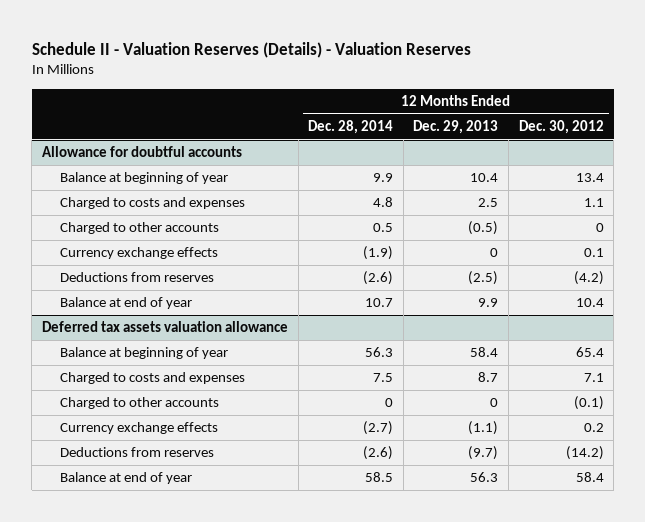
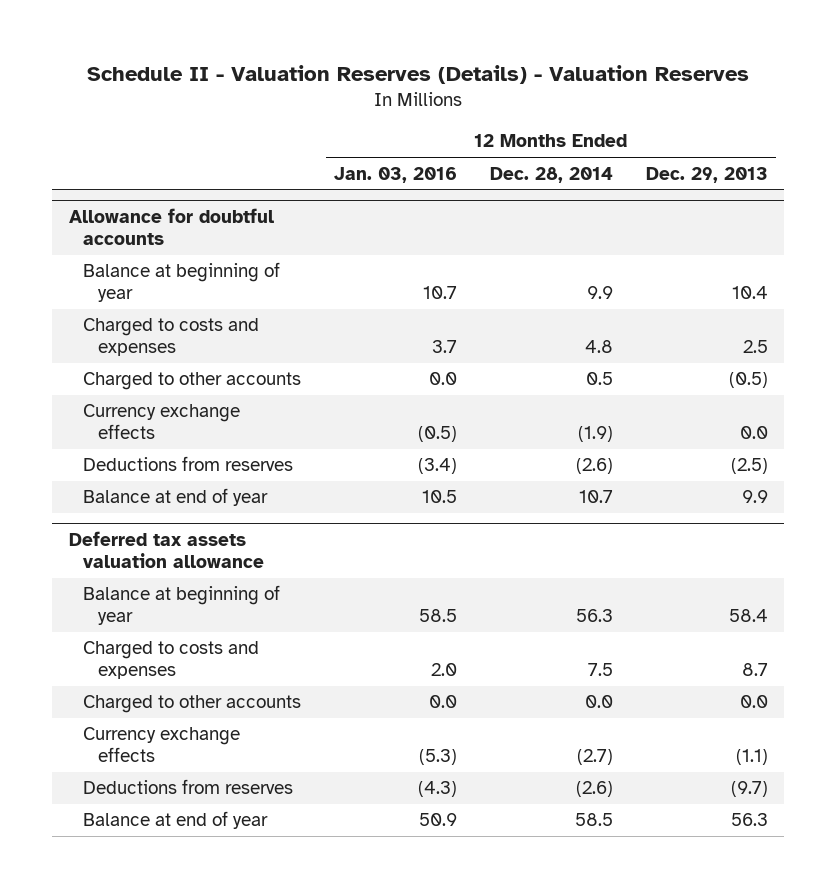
[518,120,604,135] Dec. 30, 2012 -> none
none -> [333,166,457,183] Jan. 03, 2016
[490,248,499,258] 0 -> [739,426,768,440] 0.0
[385,398,394,408] 0 -> [584,695,613,709] 0.0
[490,398,499,408] 0 -> [739,695,768,709] 0.0

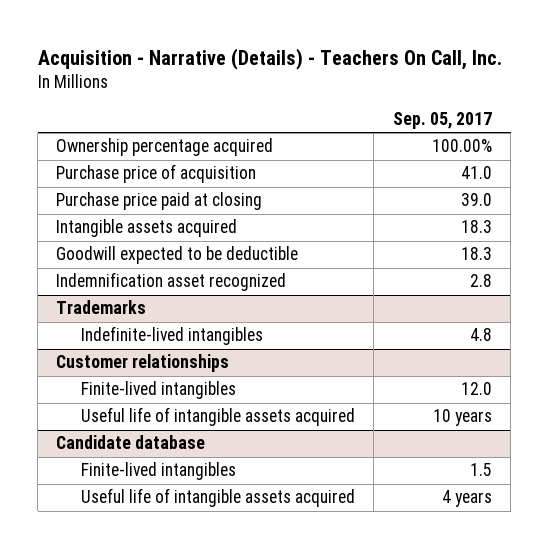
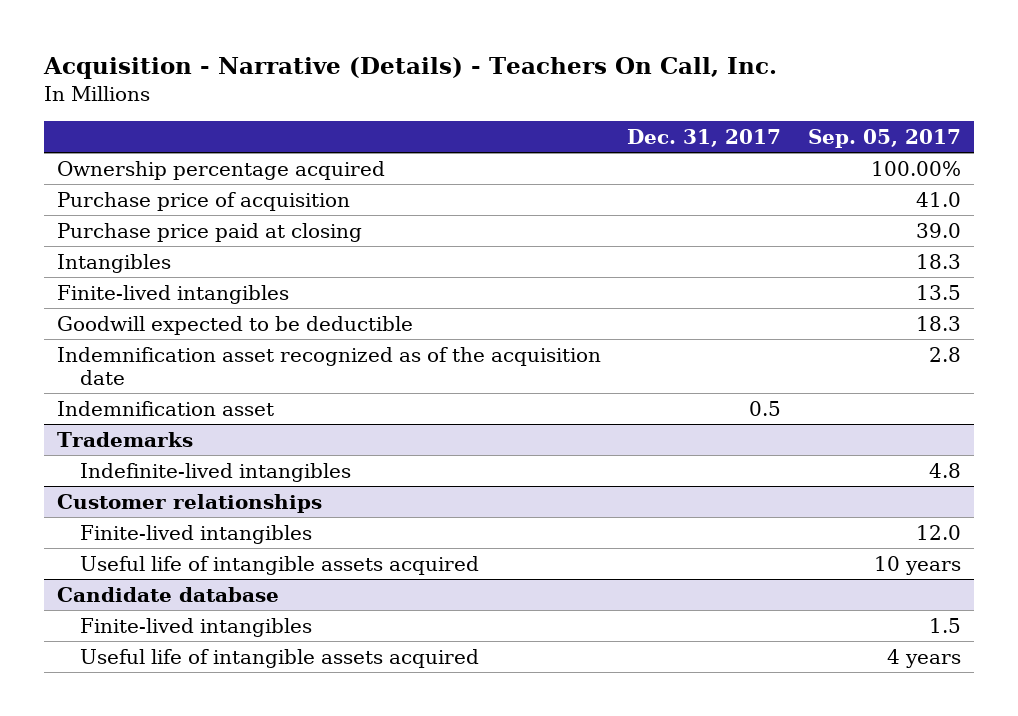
none -> [627,128,782,147] Dec. 31, 2017
[56,219,238,238] Intangible assets acquired -> [57,253,172,273] Intangibles
none -> [57,284,290,304] Finite-lived intangibles
[56,272,287,292] Indemnification asset recognized -> [57,346,602,385] Indemnification asset recognized as of the acquisition date
none -> [57,400,275,416] Indemnification asset

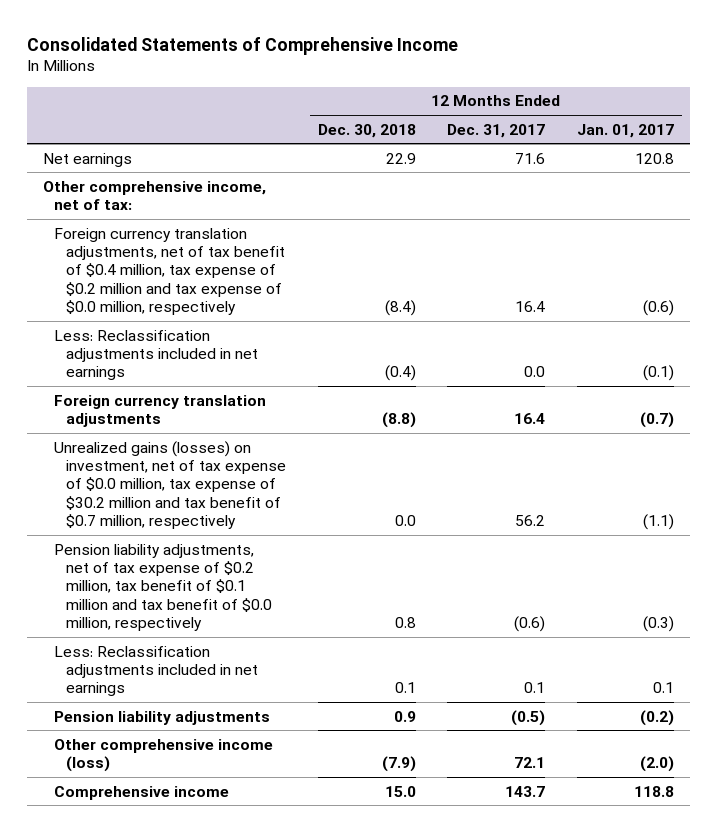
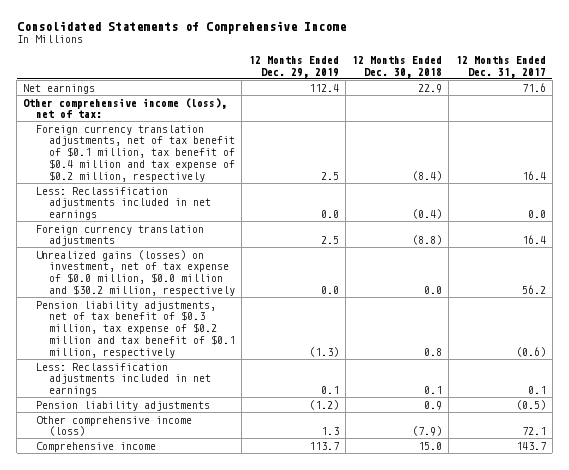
[577,123,675,138] Jan. 01, 2017 -> none
none -> [248,56,339,78] 12 Months Ended Dec. 29, 2019
[42,180,266,210] Other comprehensive income, net of tax: -> [23,97,228,119] Other comprehensive income (loss), net of tax:
[54,227,285,315] Foreign currency translation adjustments, net of tax benefit of $0.4 million, tax expense of $0.2 million and tax expense of $0.0 million, respectively -> [36,124,236,183] Foreign currency translation adjustments, net of tax benefit of $0.1 million, tax benefit of $0.4 million and tax expense of $0.2 million, respectively
[54,440,286,529] Unrealized gains (losses) on investment, net of tax expense of $0.0 million, tax expense of $30.2 million and tax benefit of $0.7 million, respectively -> [36,249,236,297] Unrealized gains (losses) on investment, net of tax expense of $0.0 million, $0.0 million and $30.2 million, respectively
[54,543,272,631] Pension liability adjustments, net of tax expense of $0.2 million, tax benefit of $0.1 million and tax benefit of $0.0 million, respectively -> [36,300,236,359] Pension liability adjustments, net of tax benefit of $0.3 million, tax expense of $0.2 million and tax benefit of $0.1 million, respectively

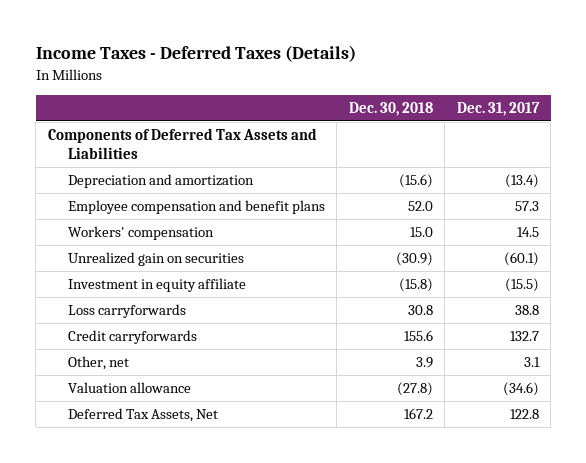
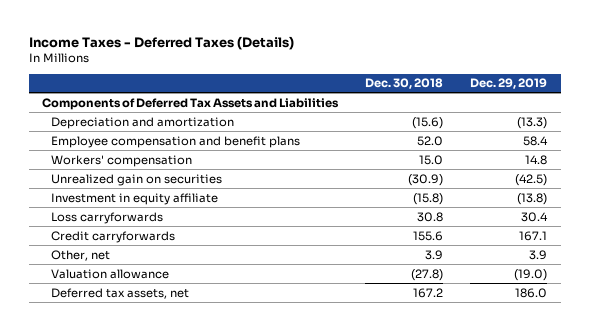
[456,101,540,116] Dec. 31, 2017 -> none
none -> [470,78,548,90] Dec. 29, 2019
[67,408,218,423] Deferred Tax Assets, Net -> [51,287,190,299] Deferred tax assets, net

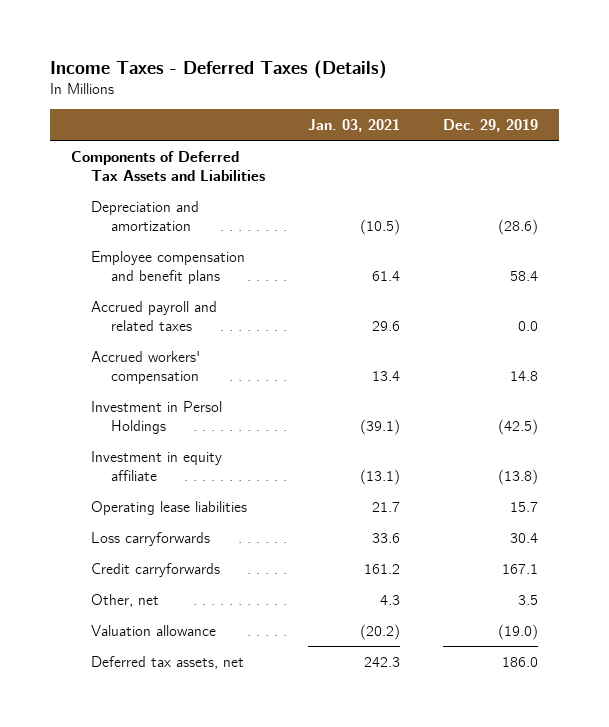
[365,78,444,90] Dec. 30, 2018 -> none
none -> [308,118,401,132] Jan. 03, 2021
[517,116,548,129] (13.3) -> [497,218,538,235] (28.6)
none -> [91,300,218,331] Accrued payroll and related taxes
[51,154,193,167] Workers' compensation -> [91,350,201,384] Accrued workers' compensation
[51,173,223,186] Unrealized gain on securities -> [91,400,223,434] Investment in Persol Holdings
none -> [91,500,248,515] Operating lease liabilities
[529,249,548,260] 3.9 -> [517,594,538,605] 3.5

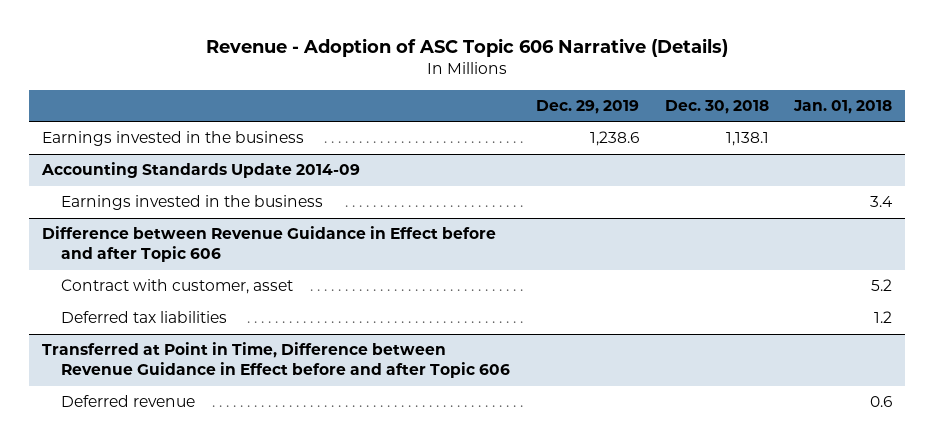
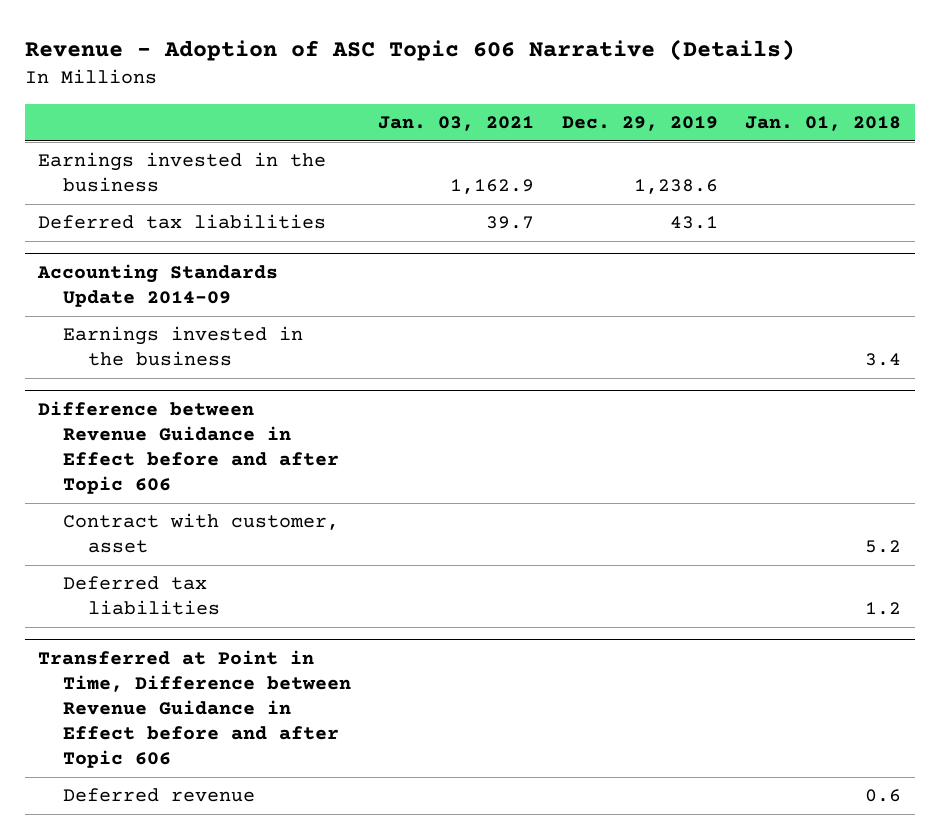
[664,99,769,114] Dec. 30, 2018 -> none
none -> [378,115,535,131] Jan. 03, 2021
none -> [38,214,327,230] Deferred tax liabilities

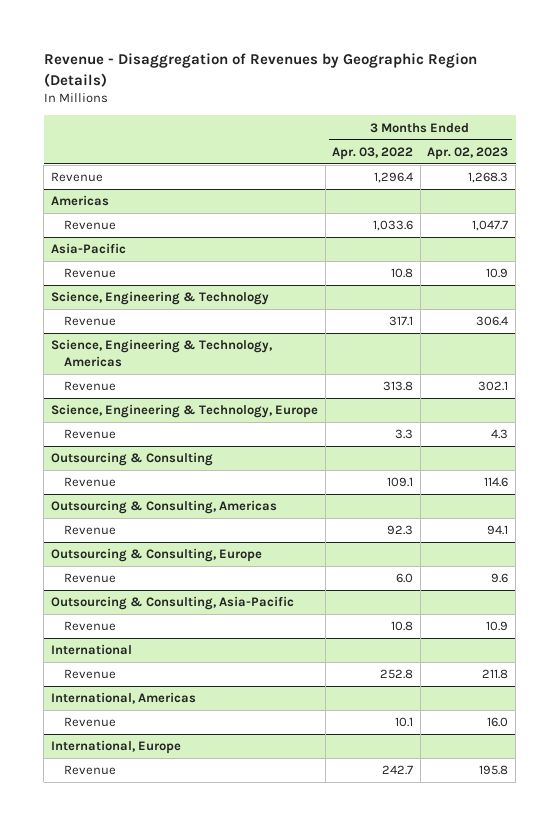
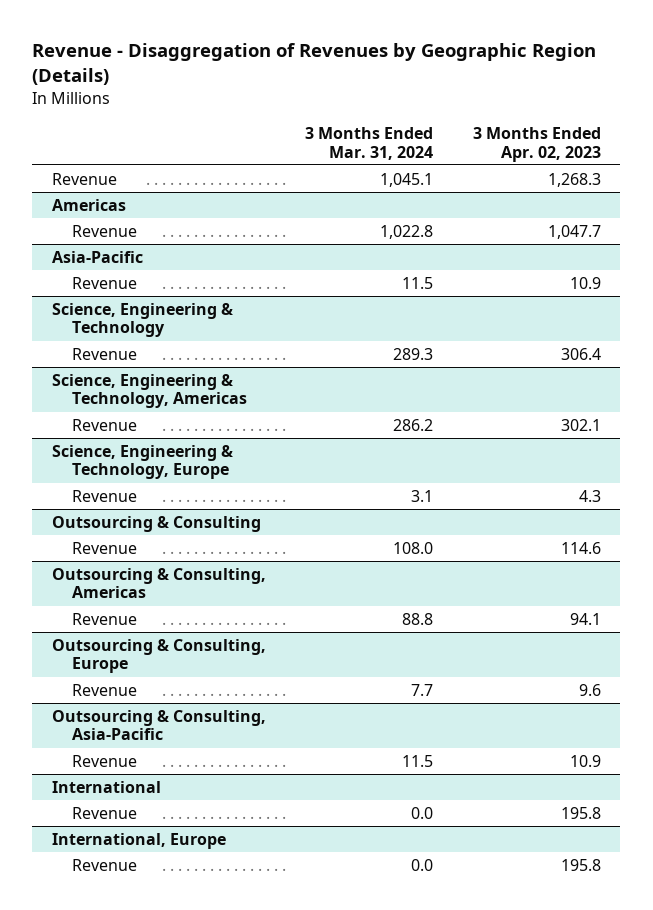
[332,146,414,160] Apr. 03, 2022 -> none
none -> [305,126,434,160] 3 Months Ended Mar. 31, 2024
[50,692,196,705] International, Americas -> none
[64,717,117,728] Revenue -> none
[482,669,509,680] 211.8 -> [560,806,601,819] 195.8

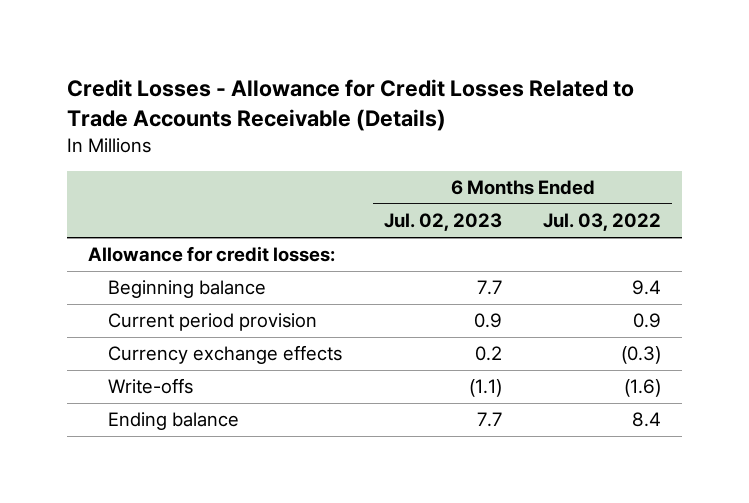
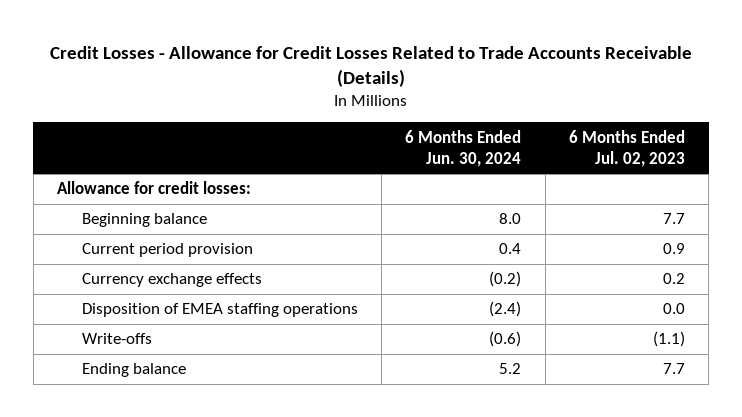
[543,213,662,232] Jul. 03, 2022 -> none
none -> [405,129,522,167] 6 Months Ended Jun. 30, 2024
none -> [81,303,358,318] Disposition of EMEA staffing operations

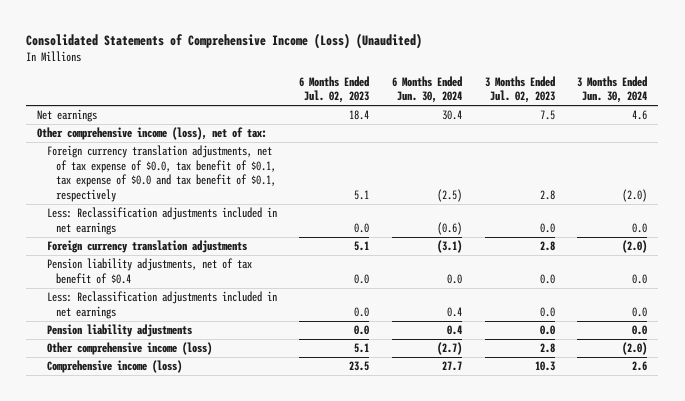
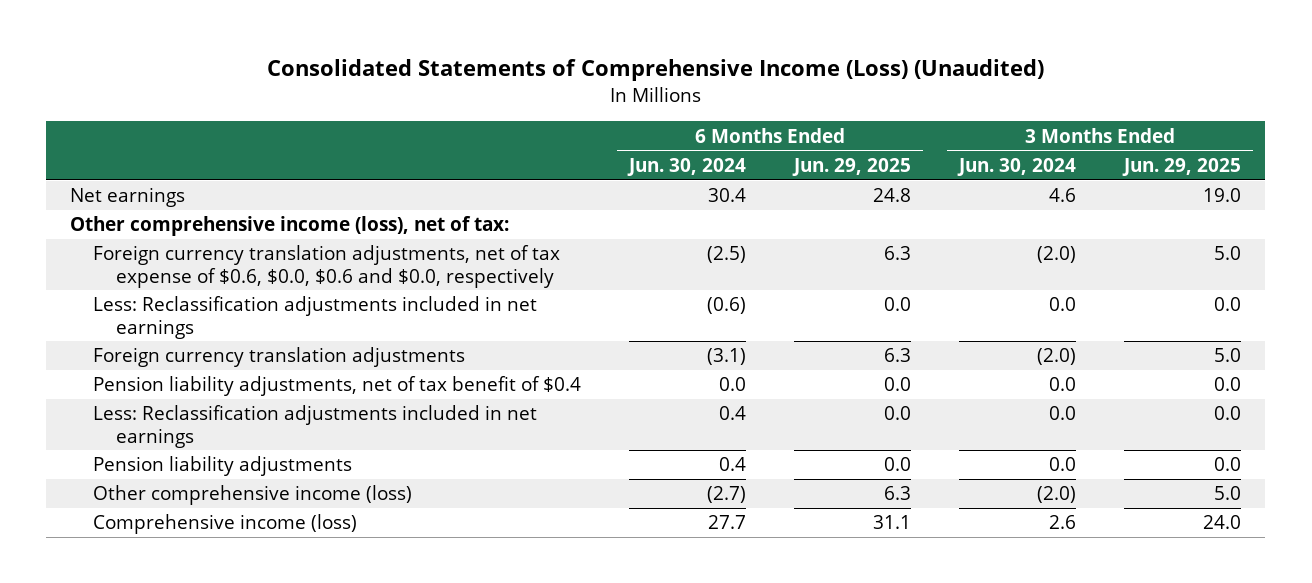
[299,75,370,104] 6 Months Ended Jul. 02, 2023 -> none
[484,75,555,104] 3 Months Ended Jul. 02, 2023 -> none
none -> [792,158,912,177] Jun. 29, 2025
none -> [1122,158,1242,177] Jun. 29, 2025
[46,145,277,202] Foreign currency translation adjustments, net of tax expense of $0.0, tax benefit of $0.1, tax expense of $0.0 and tax benefit of $0.1, respectively -> [93,245,561,288] Foreign currency translation adjustments, net of tax expense of $0.6, $0.0, $0.6 and $0.0, respectively

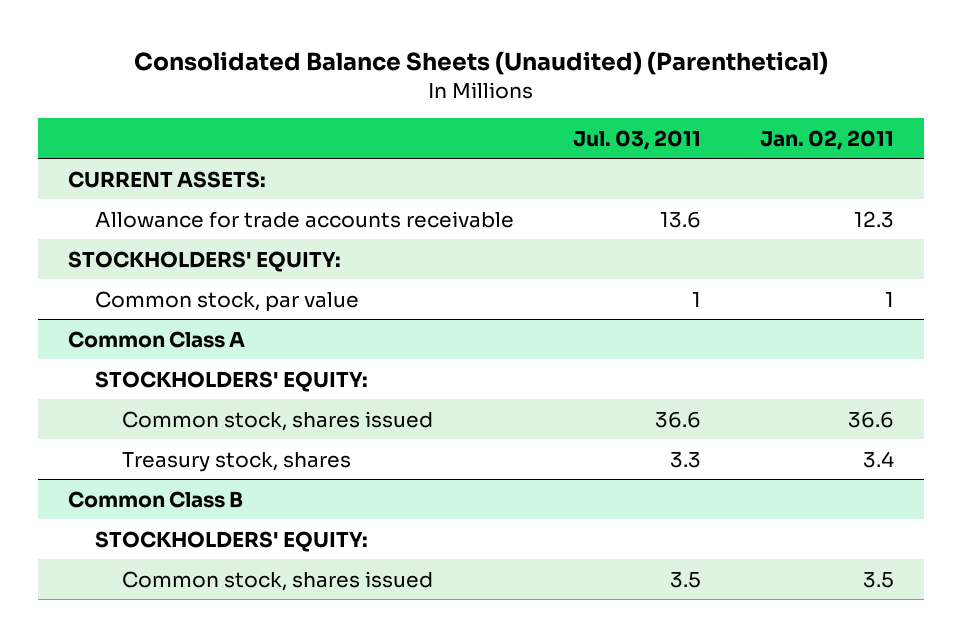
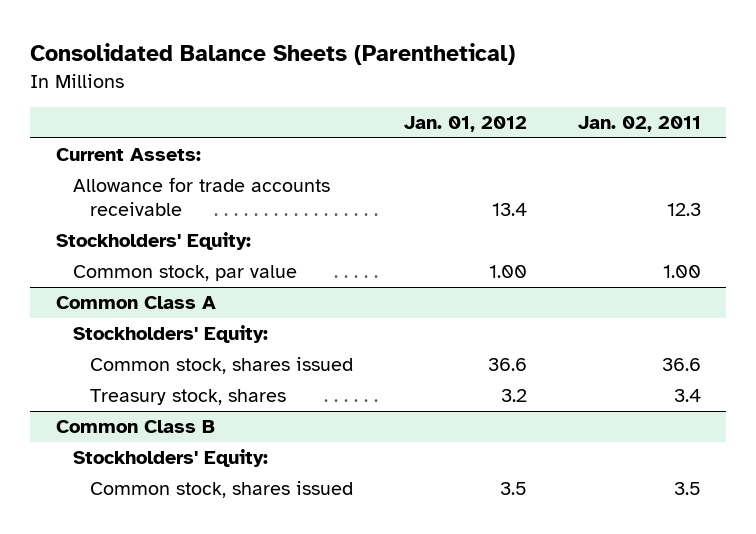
[133,50,828,75] Consolidated Balance Sheets (Unaudited) (Parenthetical) -> [30,42,516,65] Consolidated Balance Sheets (Parenthetical)
[572,129,701,150] Jul. 03, 2011 -> none
none -> [403,116,527,133] Jan. 01, 2012
[67,170,266,188] CURRENT ASSETS: -> [55,148,201,162] Current Assets:
[67,250,341,272] STOCKHOLDERS' EQUITY: -> [55,232,251,251] Stockholders' Equity:
[885,291,895,307] 1 -> [662,265,701,279] 1.00
[94,370,368,392] STOCKHOLDERS' EQUITY: -> [72,325,268,344] Stockholders' Equity:
[94,530,368,552] STOCKHOLDERS' EQUITY: -> [72,449,268,468] Stockholders' Equity:

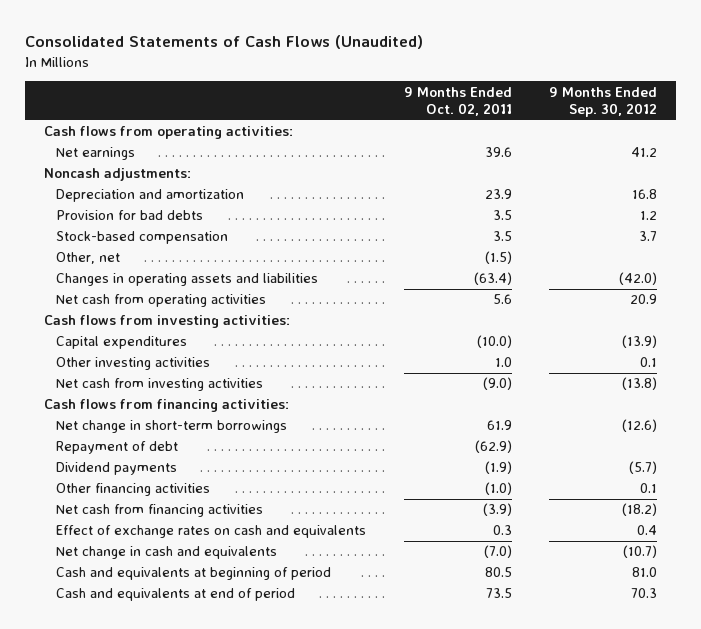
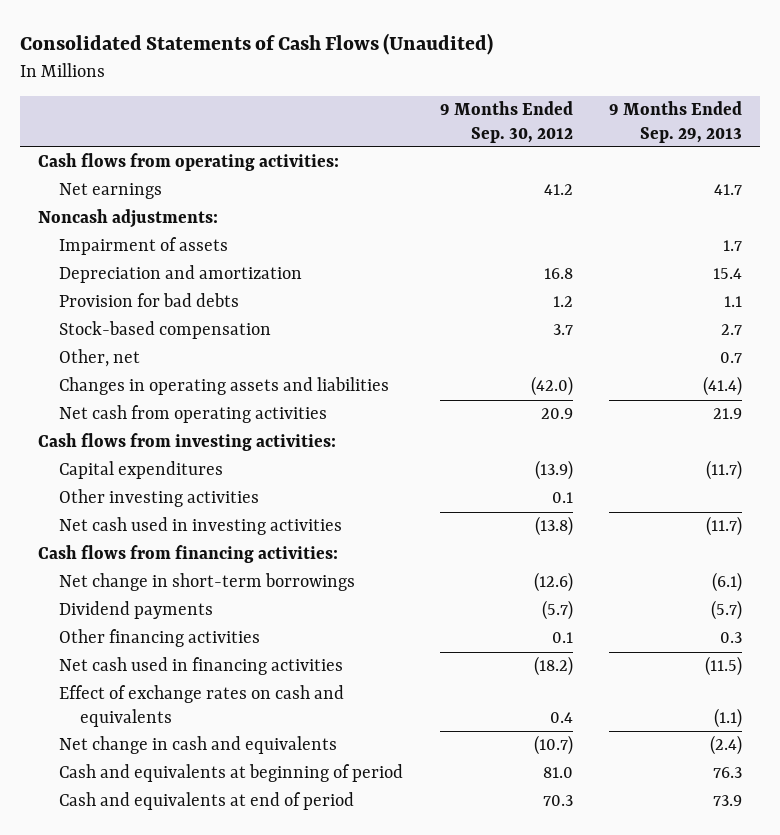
[403,86,512,117] 9 Months Ended Oct. 02, 2011 -> none
none -> [608,101,742,143] 9 Months Ended Sep. 29, 2013
none -> [59,237,229,256] Impairment of assets
[56,378,264,392] Net cash from investing activities -> [59,517,343,536] Net cash used in investing activities
[56,441,179,455] Repayment of debt -> none
[56,504,264,518] Net cash from financing activities -> [59,657,344,676] Net cash used in financing activities

